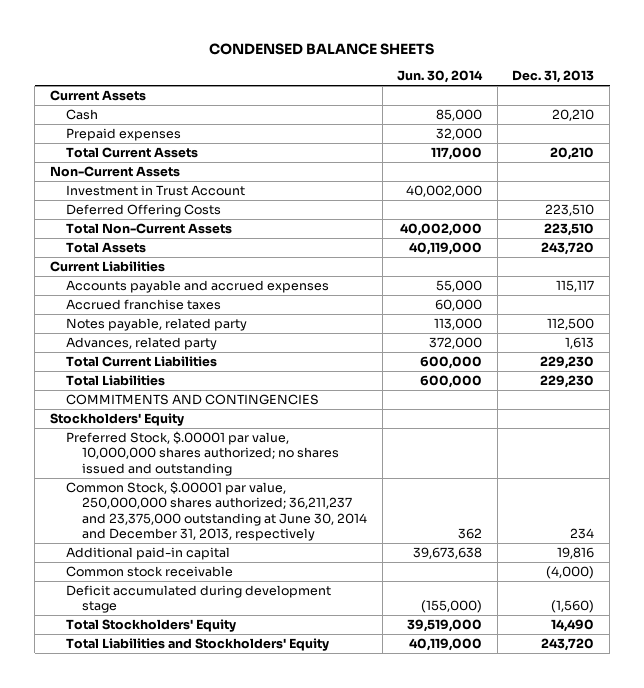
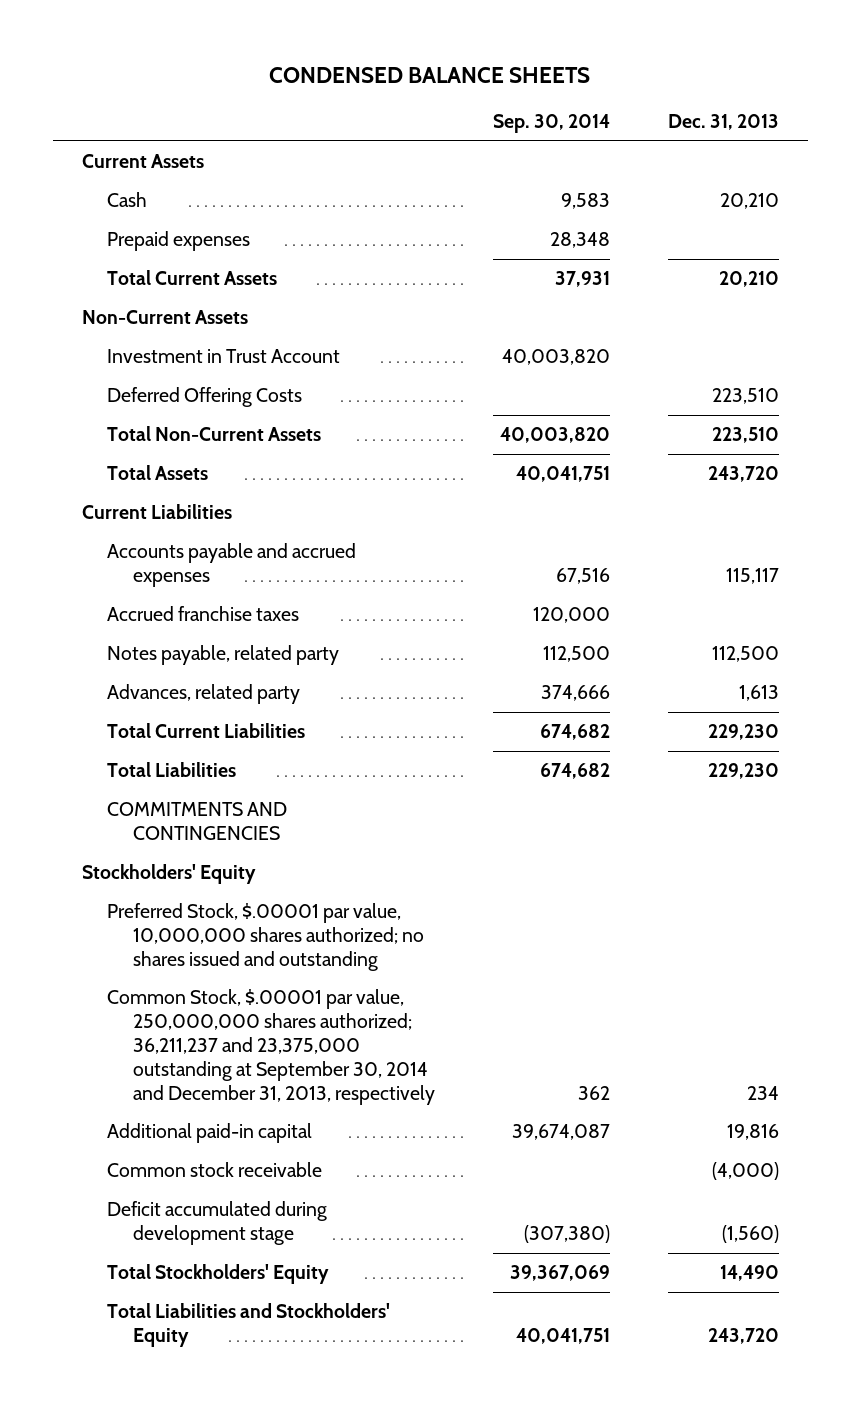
[397,70,484,84] Jun. 30, 2014 -> none
none -> [492,114,610,134] Sep. 30, 2014
[65,481,367,542] Common Stock, $.00001 par value, 250,000,000 shares authorized; 36,211,237 and 23,375,000 outstanding at June 30, 2014 and December 31, 2013, respectively -> [107,989,435,1105] Common Stock, $.00001 par value, 250,000,000 shares authorized; 36,211,237 and 23,375,000 outstanding at September 30, 2014 and December 31, 2013, respectively

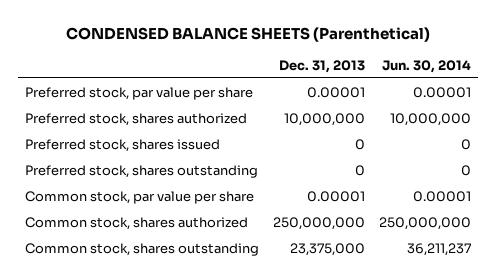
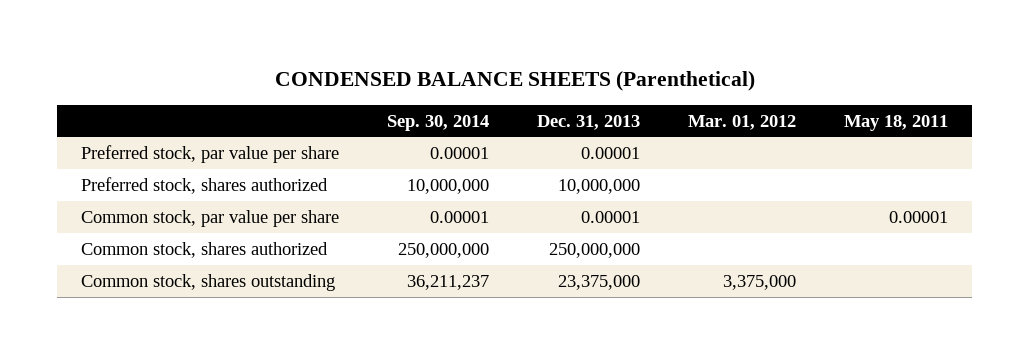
[382,59,472,73] Jun. 30, 2014 -> none
none -> [387,114,490,131] Sep. 30, 2014
none -> [688,114,797,130] Mar. 01, 2012
none -> [844,114,949,131] May 18, 2011
[25,138,221,152] Preferred stock, shares issued -> none
[25,164,259,178] Preferred stock, shares outstanding -> none

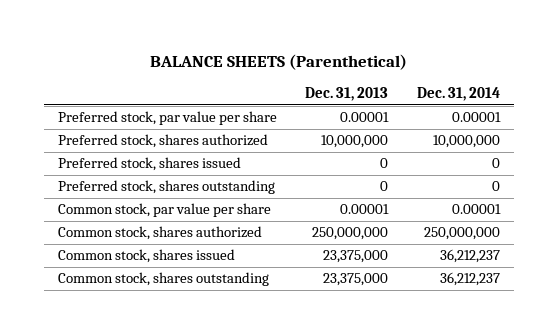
[274,71,755,92] CONDENSED BALANCE SHEETS (Parenthetical) -> [149,53,407,70] BALANCE SHEETS (Parenthetical)
[387,114,490,131] Sep. 30, 2014 -> none
[688,114,797,130] Mar. 01, 2012 -> none
[844,114,949,131] May 18, 2011 -> none
none -> [416,87,500,102] Dec. 31, 2014
none -> [57,157,241,172] Preferred stock, shares issued
none -> [57,180,275,195] Preferred stock, shares outstanding
none -> [57,249,235,264] Common stock, shares issued

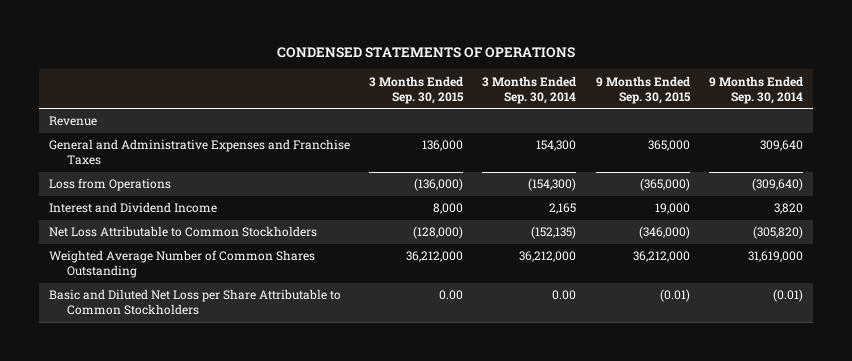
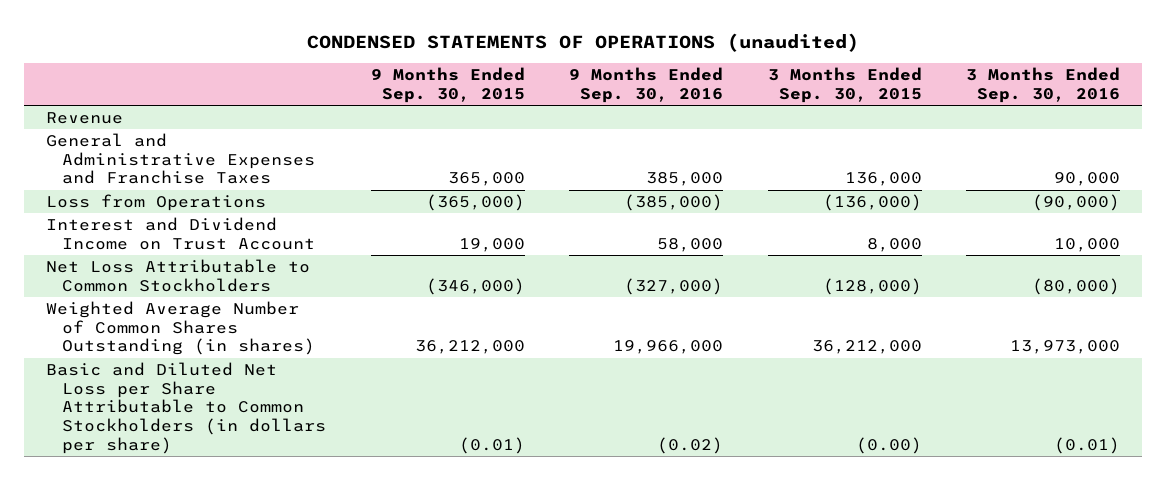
[276,47,575,59] CONDENSED STATEMENTS OF OPERATIONS -> [307,32,860,52] CONDENSED STATEMENTS OF OPERATIONS (unaudited)
[482,75,577,104] 3 Months Ended Sep. 30, 2014 -> none
[709,75,804,104] 9 Months Ended Sep. 30, 2014 -> none
none -> [569,67,724,104] 9 Months Ended Sep. 30, 2016
none -> [966,67,1121,104] 3 Months Ended Sep. 30, 2016
[48,202,217,214] Interest and Dividend Income -> [46,217,316,250] Interest and Dividend Income on Trust Account
[48,250,315,279] Weighted Average Number of Common Shares Outstanding -> [46,301,316,356] Weighted Average Number of Common Shares Outstanding (in shares)
[48,289,341,316] Basic and Diluted Net Loss per Share Attributable to Common Stockholders -> [46,362,327,454] Basic and Diluted Net Loss per Share Attributable to Common Stockholders (in dollars per share)
[439,290,464,301] 0.00 -> [855,436,922,454] (0.00)

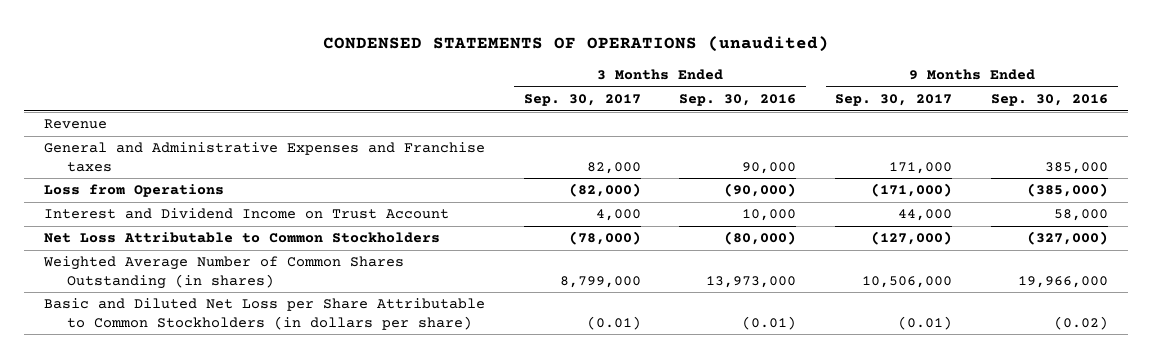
[370,67,525,104] 9 Months Ended Sep. 30, 2015 -> none
[767,67,922,104] 3 Months Ended Sep. 30, 2015 -> none
none -> [523,94,641,107] Sep. 30, 2017
none -> [835,94,953,107] Sep. 30, 2017
[46,133,316,185] General and Administrative Expenses and Franchise Taxes -> [43,142,485,172] General and Administrative Expenses and Franchise taxes

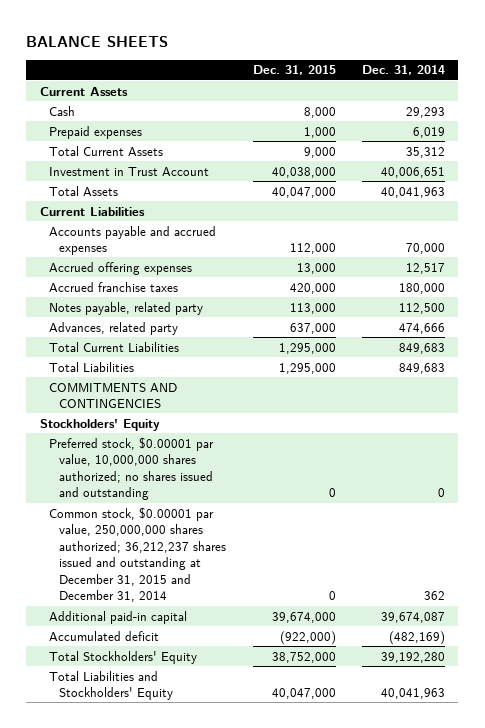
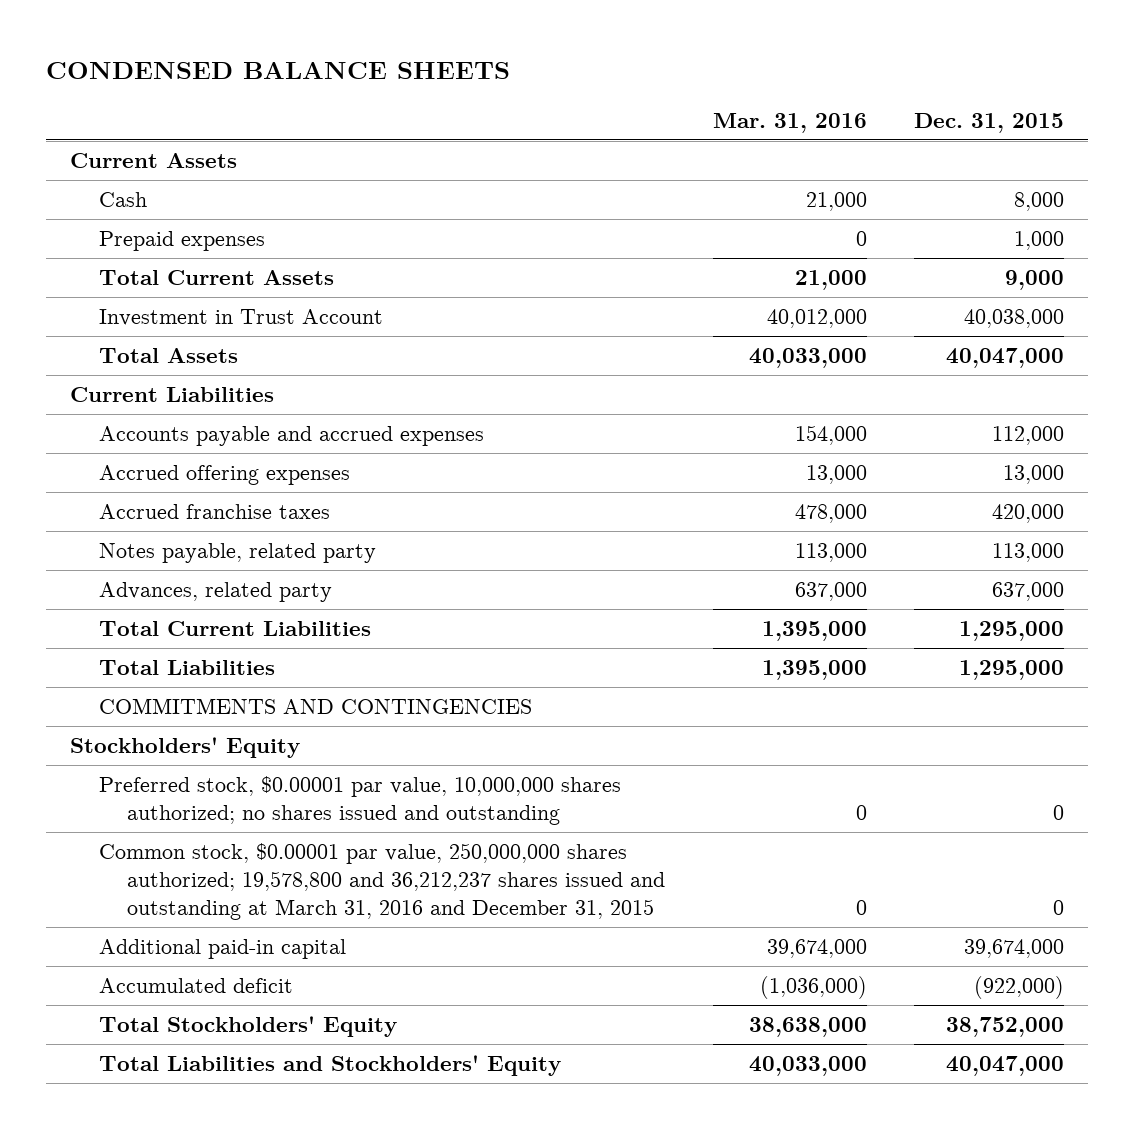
[26,35,169,47] BALANCE SHEETS -> [45,62,510,80] CONDENSED BALANCE SHEETS
[362,65,446,76] Dec. 31, 2014 -> none
none -> [712,112,867,133] Mar. 31, 2016
[49,506,227,603] Common stock, $0.00001 par value, 250,000,000 shares authorized; 36,212,237 shares issued and outstanding at December 31, 2015 and December 31, 2014 -> [98,842,666,920] Common stock, $0.00001 par value, 250,000,000 shares authorized; 19,578,800 and 36,212,237 shares issued and outstanding at March 31, 2016 and December 31, 2015

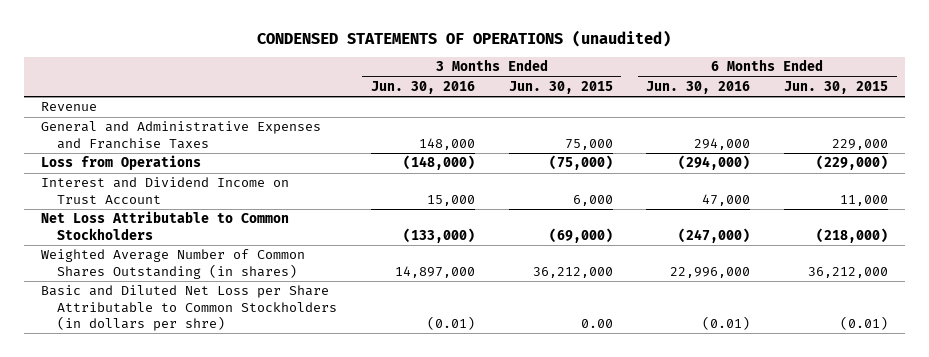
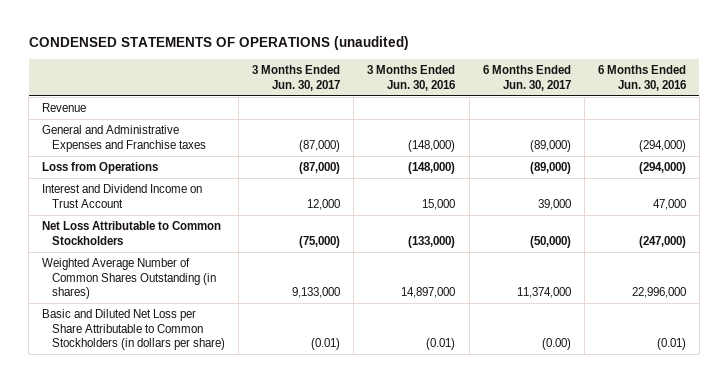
[508,81,613,95] Jun. 30, 2015 -> none
[784,81,889,95] Jun. 30, 2015 -> none
none -> [252,65,341,91] 3 Months Ended Jun. 30, 2017
none -> [482,65,571,91] 6 Months Ended Jun. 30, 2017
[40,121,321,149] General and Administrative Expenses and Franchise Taxes -> [42,125,207,152] General and Administrative Expenses and Franchise taxes
[418,137,475,150] 148,000 -> [408,139,456,152] (148,000)
[694,137,751,150] 294,000 -> [638,139,686,152] (294,000)
[40,285,338,331] Basic and Diluted Net Loss per Share Attributable to Common Stockholders (in dollars per shre) -> [42,309,226,351] Basic and Diluted Net Loss per Share Attributable to Common Stockholders (in dollars per share)

